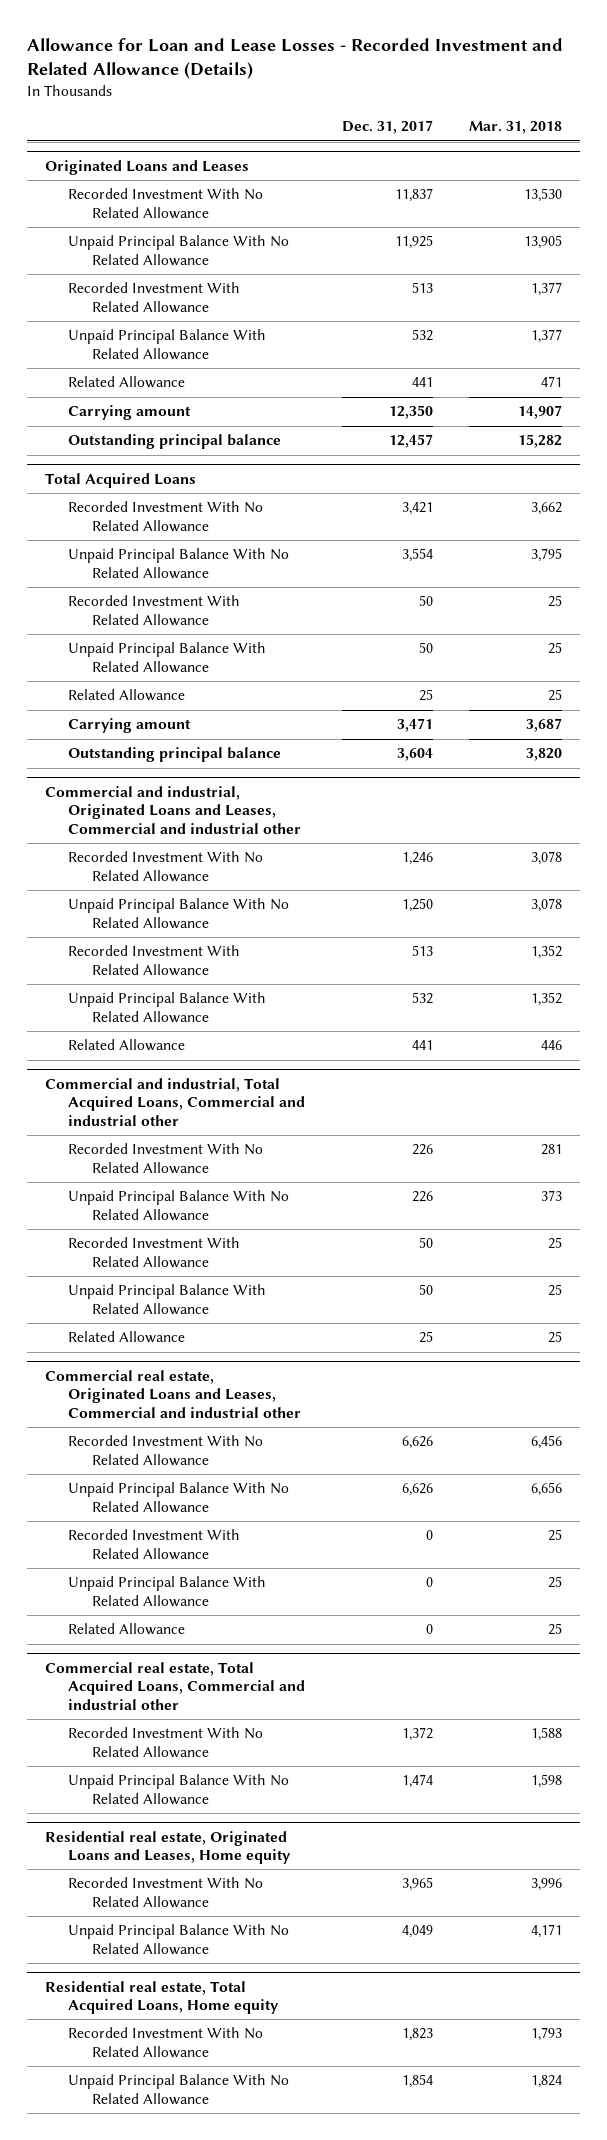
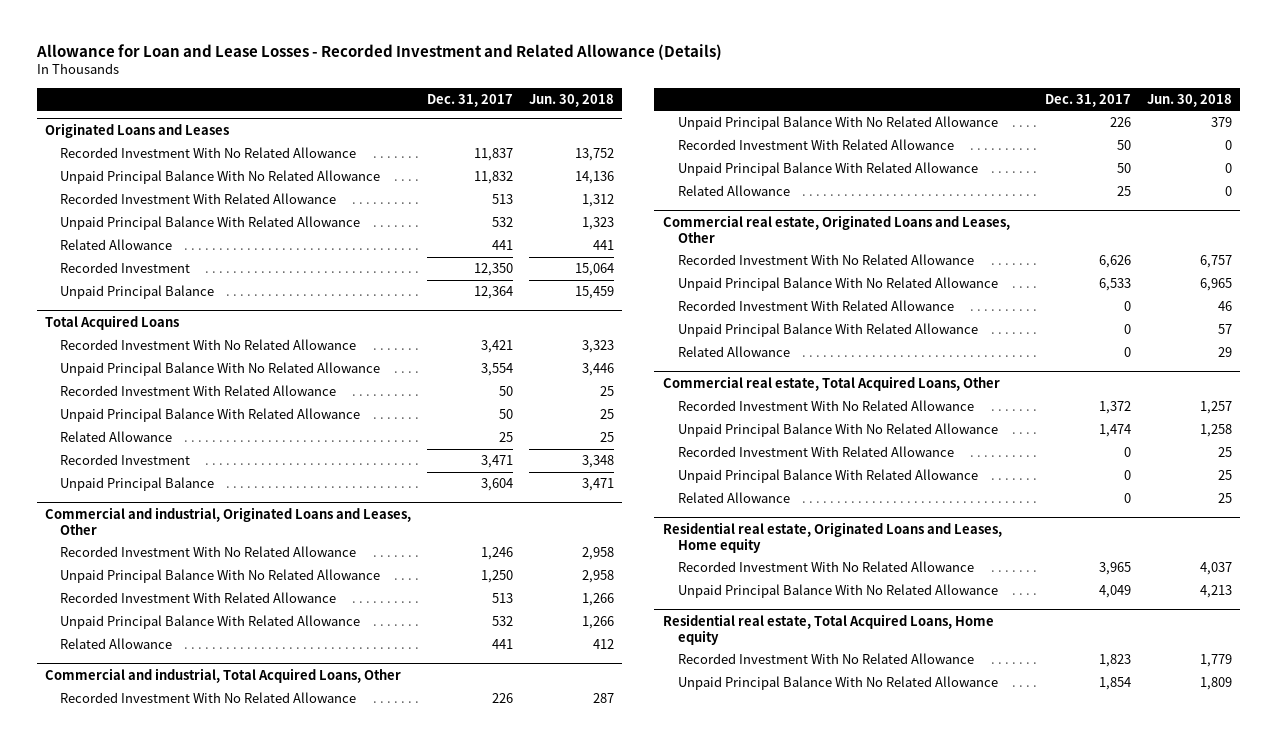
[468,121,562,135] Mar. 31, 2018 -> none
none -> [528,93,614,107] Jun. 30, 2018
[394,235,433,250] 11,925 -> [473,171,513,185] 11,832
[68,405,192,421] Carrying amount -> [60,262,191,274] Recorded Investment
[68,434,282,450] Outstanding principal balance -> [60,285,215,300] Unpaid Principal Balance
[388,434,433,449] 12,457 -> [473,286,513,300] 12,364
[68,718,192,734] Carrying amount -> [60,454,191,466] Recorded Investment
[68,747,282,763] Outstanding principal balance -> [60,477,215,492] Unpaid Principal Balance
[44,785,302,834] Commercial and industrial, Originated Loans and Leases, Commercial and industrial other -> [44,507,411,535] Commercial and industrial, Originated Loans and Leases, Other
[44,1077,306,1126] Commercial and industrial, Total Acquired Loans, Commercial and industrial other -> [44,668,401,684] Commercial and industrial, Total Acquired Loans, Other
[44,1369,302,1418] Commercial real estate, Originated Loans and Leases, Commercial and industrial other -> [662,215,1010,243] Commercial real estate, Originated Loans and Leases, Other
[401,1483,433,1497] 6,626 -> [1098,278,1131,292] 6,533
[44,1661,306,1710] Commercial real estate, Total Acquired Loans, Commercial and industrial other -> [662,376,1000,392] Commercial real estate, Total Acquired Loans, Other
none -> [678,446,955,458] Recorded Investment With Related Allowance
none -> [678,469,979,484] Unpaid Principal Balance With Related Allowance
none -> [678,492,791,504] Related Allowance

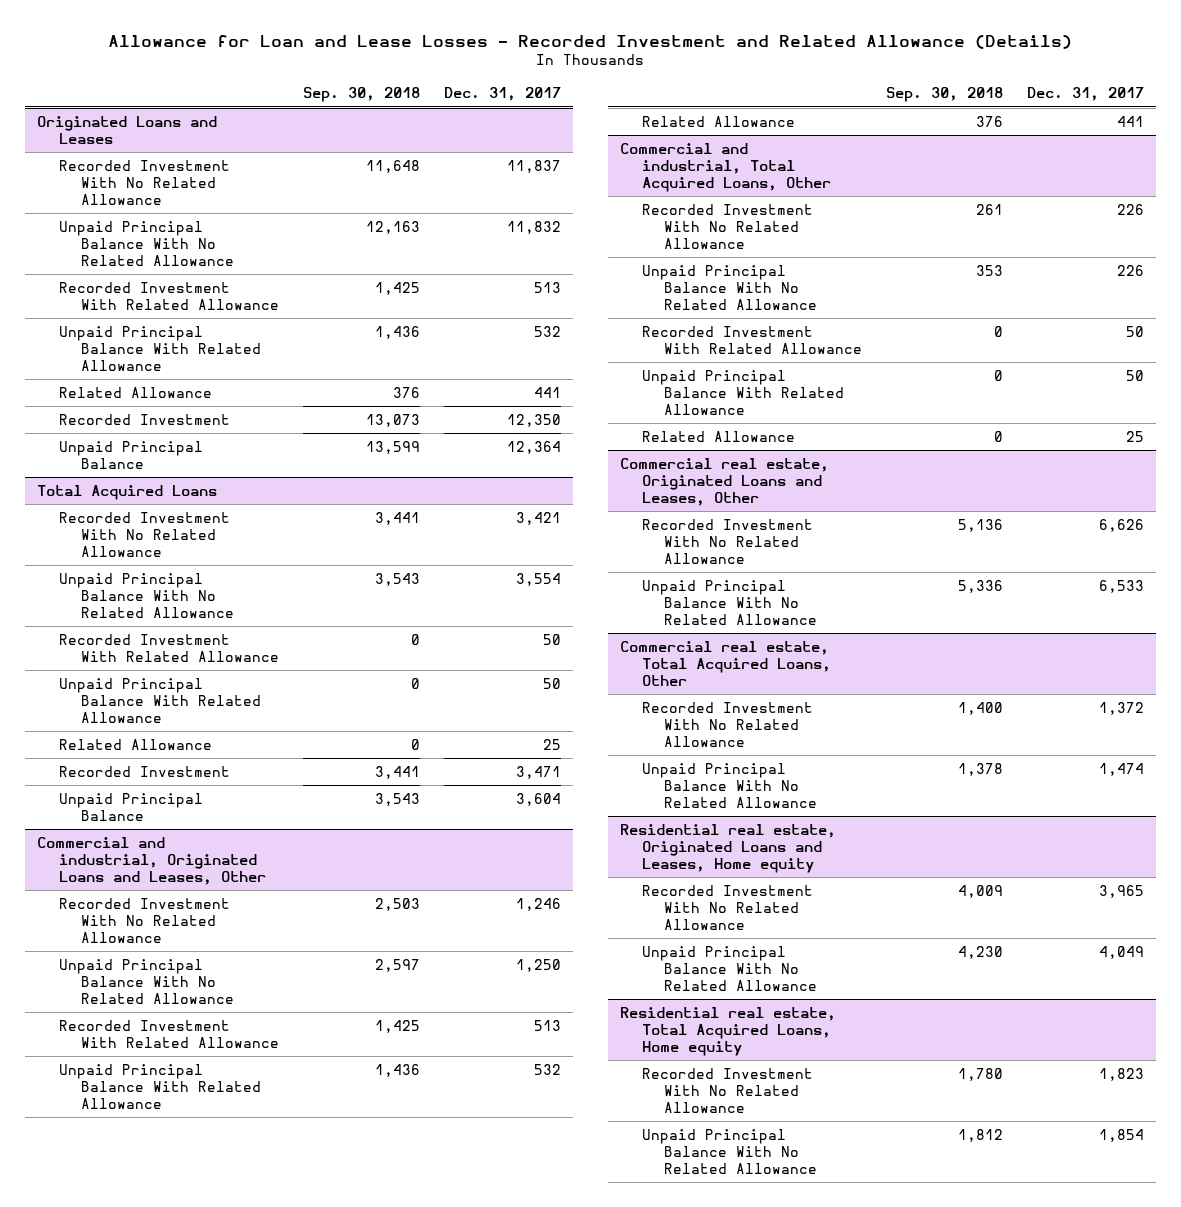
[528,93,614,107] Jun. 30, 2018 -> none
none -> [302,87,420,103] Sep. 30, 2018
[678,300,955,312] Recorded Investment With Related Allowance -> none
[678,323,979,338] Unpaid Principal Balance With Related Allowance -> none
[678,346,791,358] Related Allowance -> none
[678,446,955,458] Recorded Investment With Related Allowance -> none
[678,469,979,484] Unpaid Principal Balance With Related Allowance -> none
[678,492,791,504] Related Allowance -> none

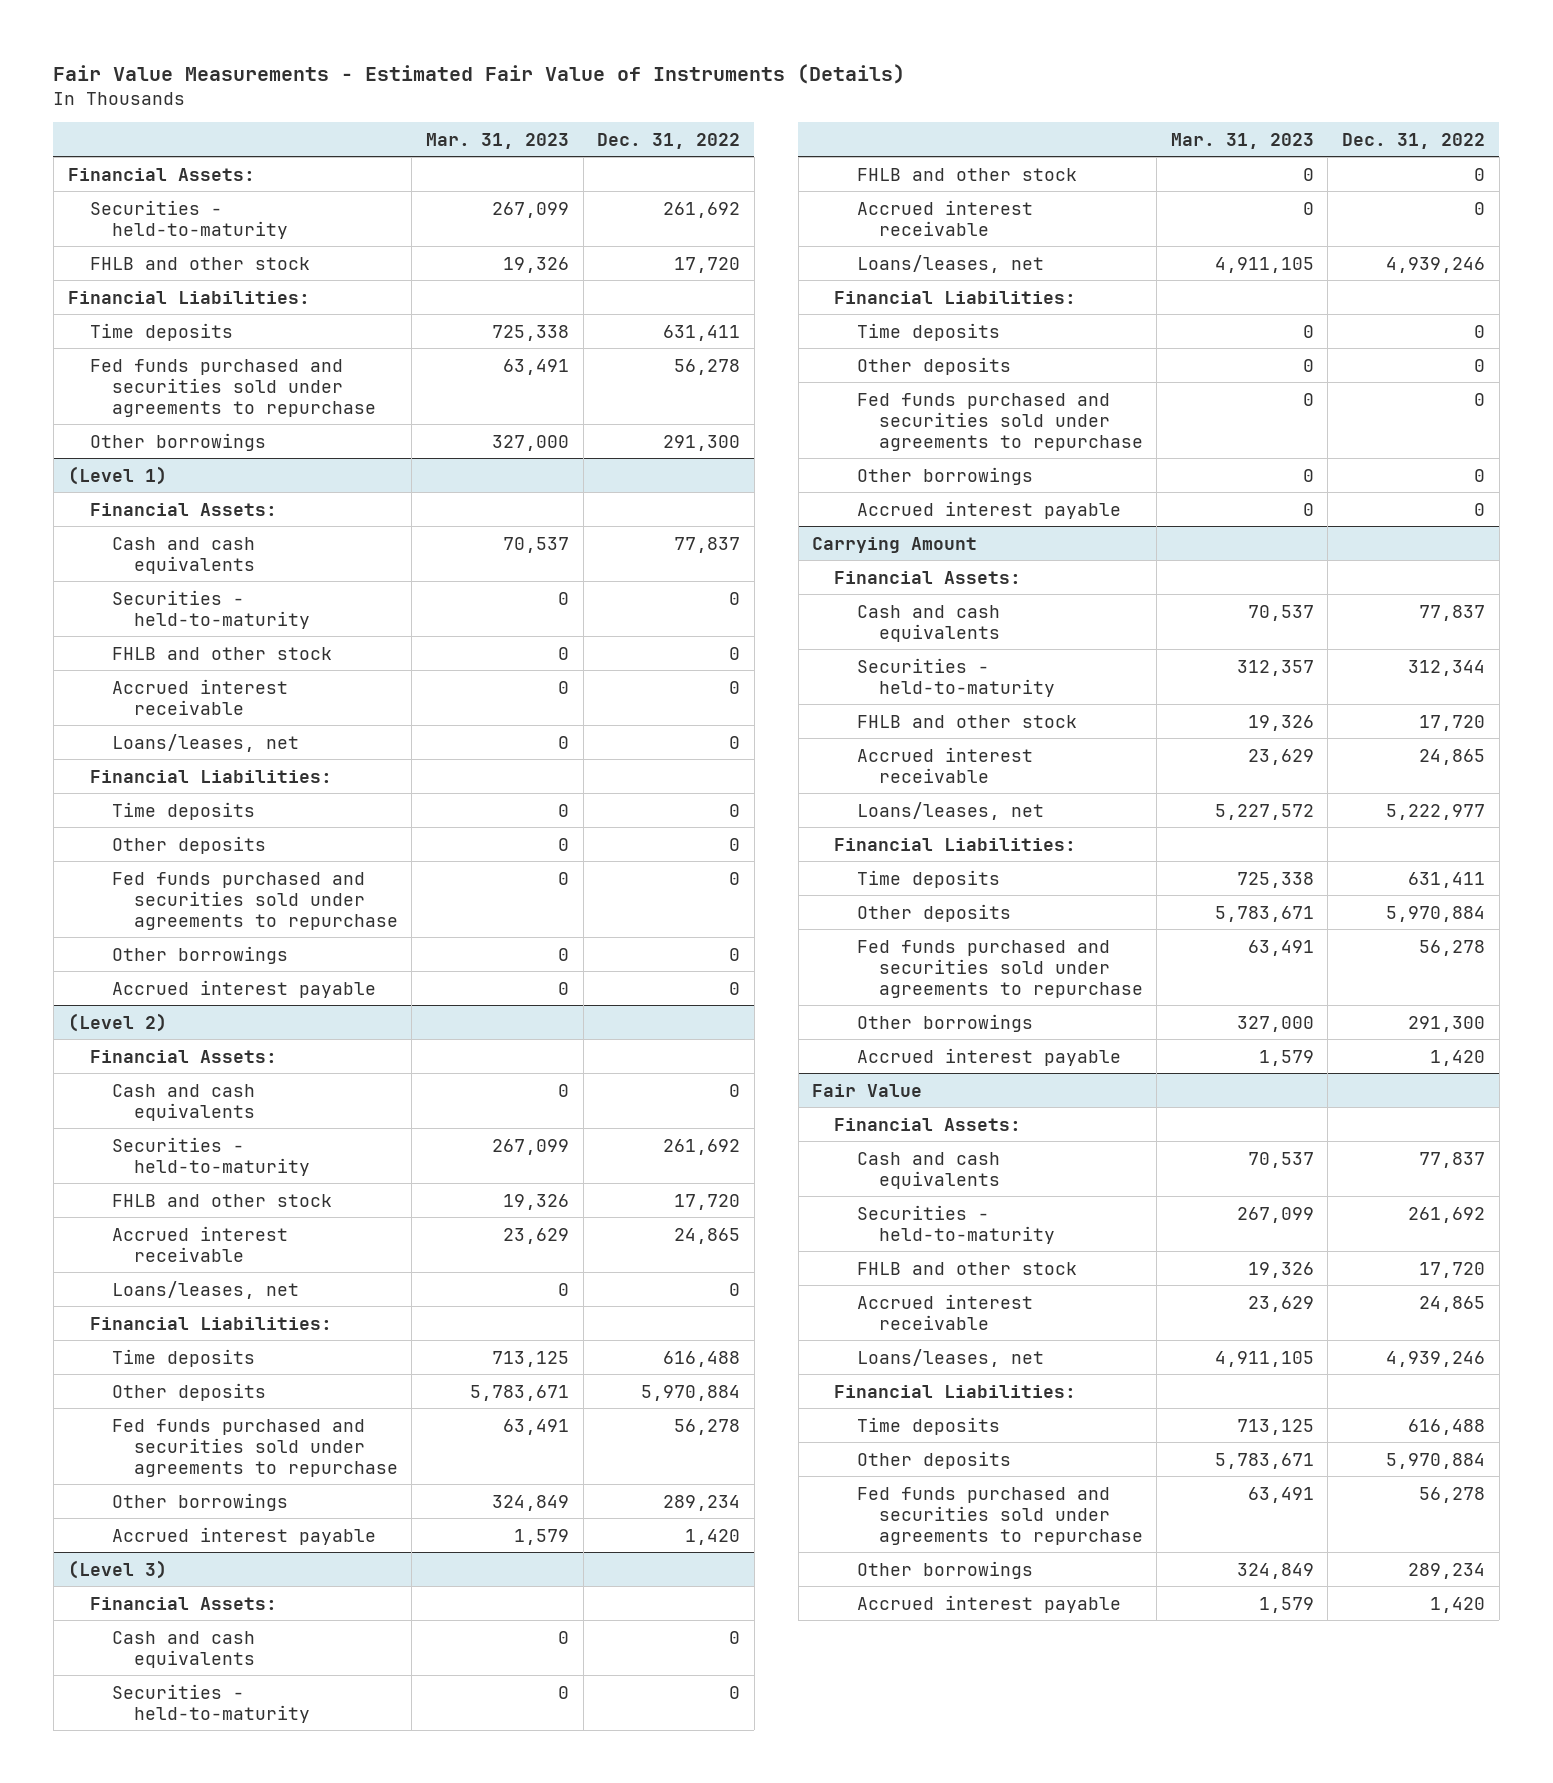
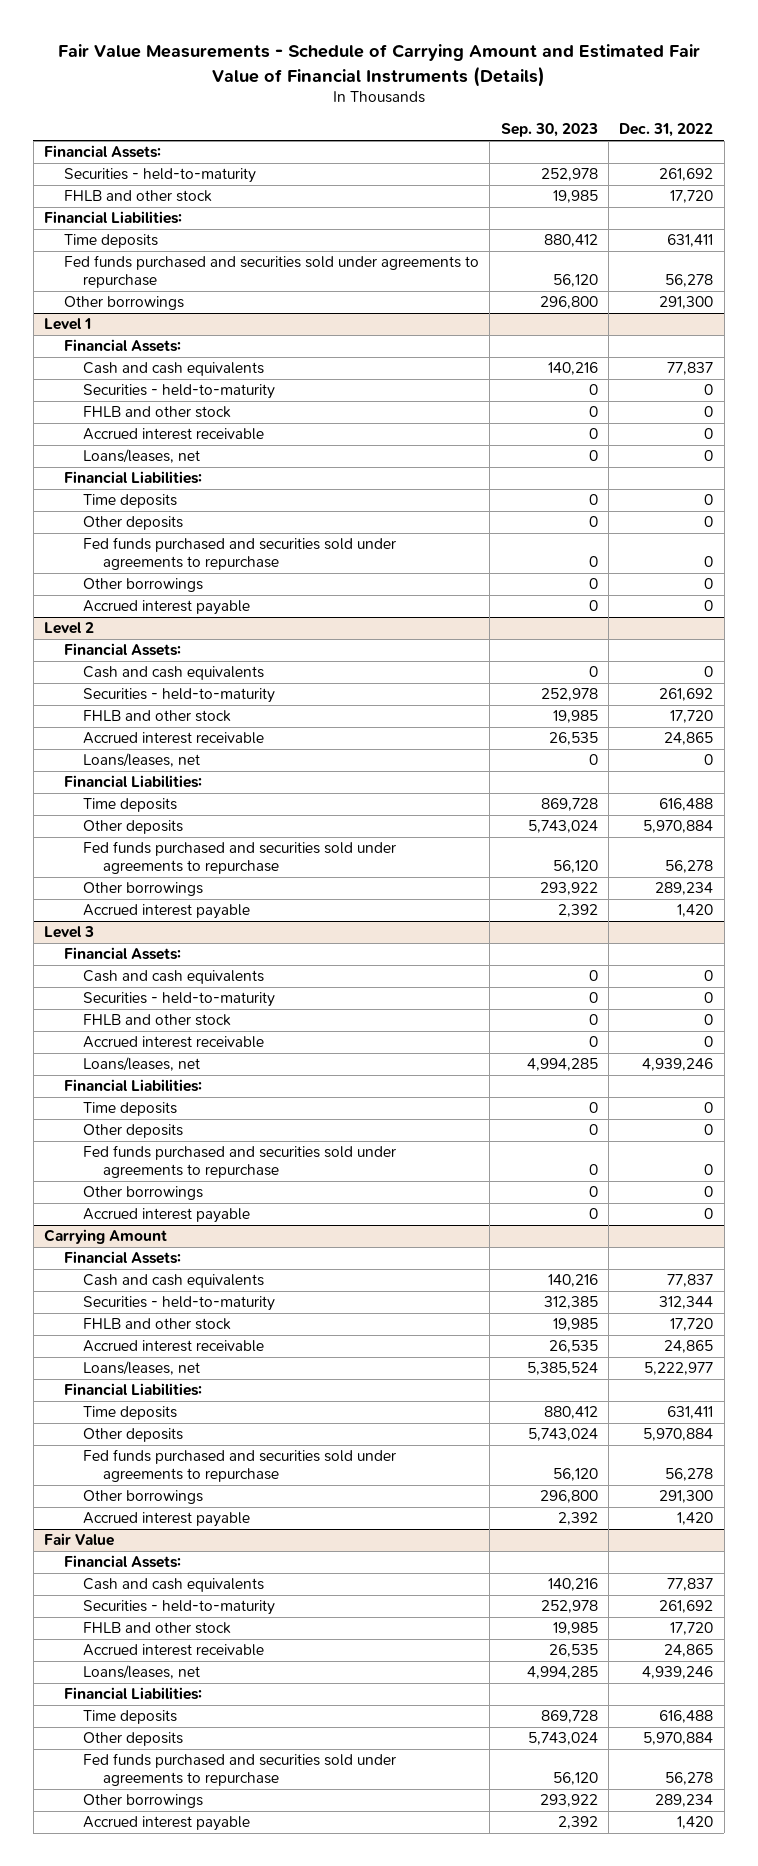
[53,63,906,84] Fair Value Measurements - Estimated Fair Value of Instruments (Details) -> [57,44,700,87] Fair Value Measurements - Schedule of Carrying Amount and Estimated Fair Value of Financial Instruments (Details)
[425,132,569,149] Mar. 31, 2023 -> none
none -> [500,123,598,138] Sep. 30, 2023
[67,465,167,485] (Level 1) -> [44,318,92,331] Level 1
[67,1012,167,1032] (Level 2) -> [44,622,95,635] Level 2
[67,1559,167,1579] (Level 3) -> [44,926,95,939] Level 3

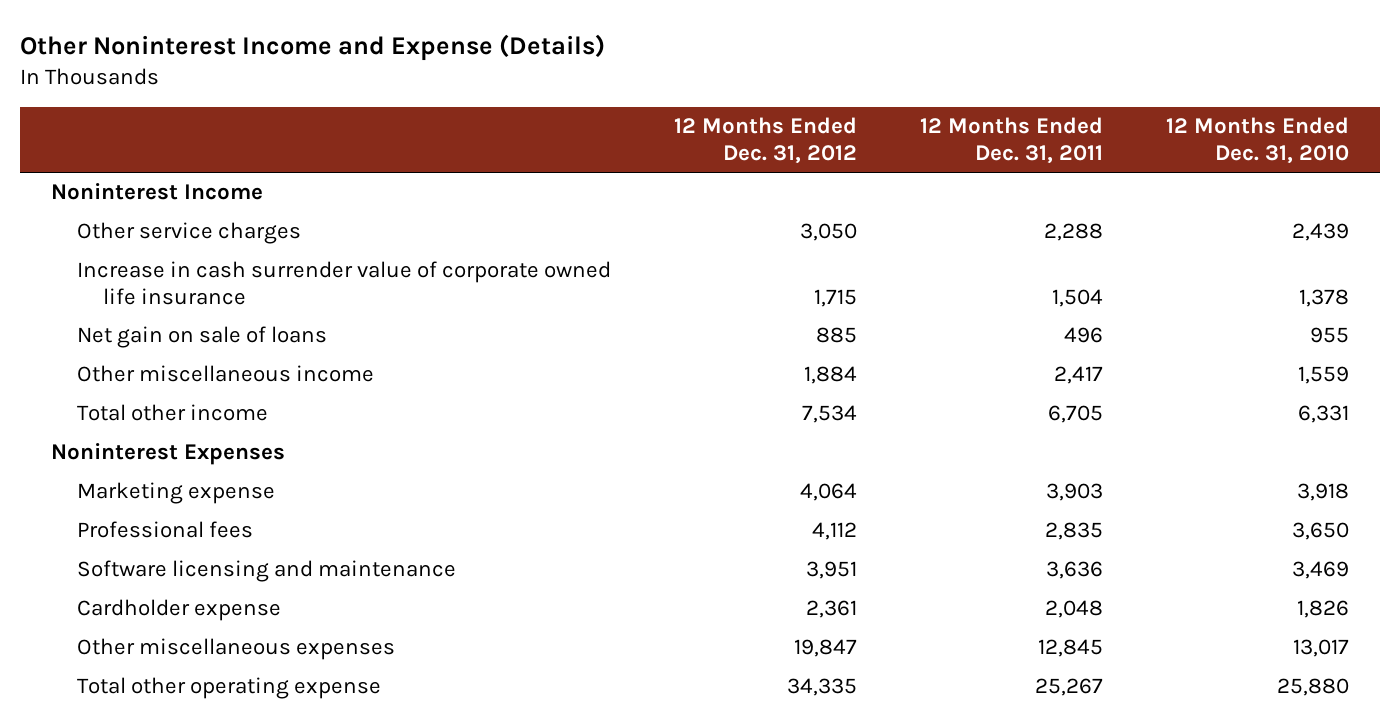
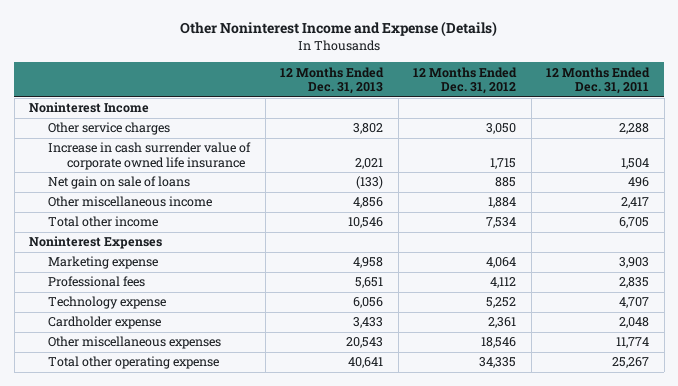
[1165,117,1349,164] 12 Months Ended Dec. 31, 2010 -> none
none -> [280,66,385,95] 12 Months Ended Dec. 31, 2013
[76,560,456,583] Software licensing and maintenance -> none
none -> [48,296,167,310] Technology expense
[793,639,857,658] 19,847 -> [481,337,517,349] 18,546
[1037,639,1103,658] 12,845 -> [616,337,650,349] 11,774

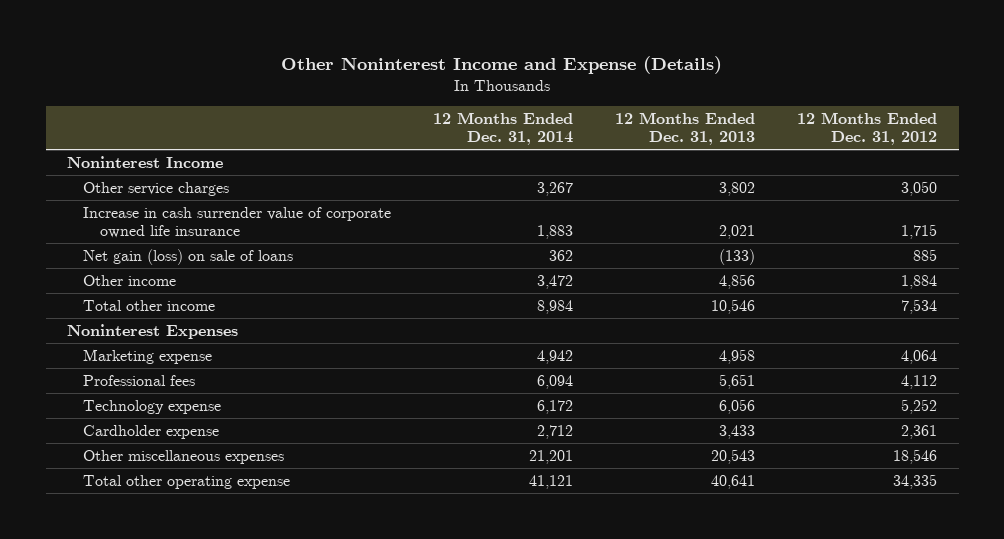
[546,66,651,95] 12 Months Ended Dec. 31, 2011 -> none
none -> [433,111,574,146] 12 Months Ended Dec. 31, 2014
[48,176,191,190] Net gain on sale of loans -> [83,248,294,265] Net gain (loss) on sale of loans
[48,196,213,208] Other miscellaneous income -> [83,274,177,286] Other income

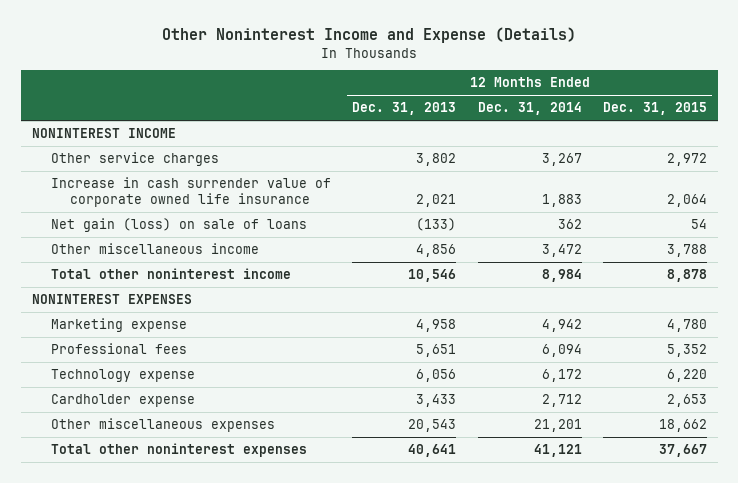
[797,111,938,146] 12 Months Ended Dec. 31, 2012 -> none
none -> [602,102,707,116] Dec. 31, 2015
[66,155,223,168] Noninterest Income -> [31,128,176,139] NONINTEREST INCOME
[83,274,177,286] Other income -> [50,243,259,255] Other miscellaneous income
[83,299,216,311] Total other income -> [50,268,291,280] Total other noninterest income
[66,323,238,339] Noninterest Expenses -> [31,294,192,305] NONINTEREST EXPENSES
[83,474,291,489] Total other operating expense -> [50,443,307,458] Total other noninterest expenses

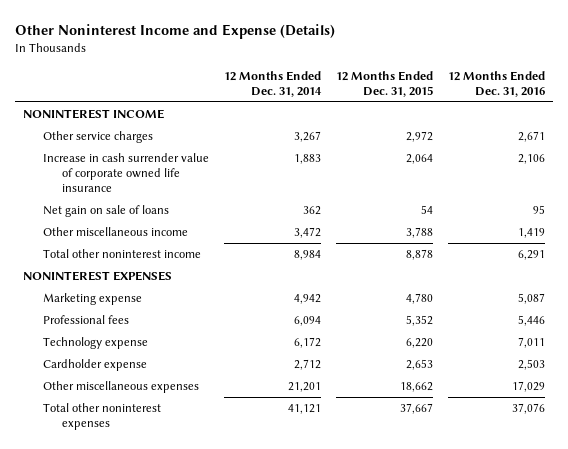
[352,102,457,116] Dec. 31, 2013 -> none
none -> [448,71,546,98] 12 Months Ended Dec. 31, 2016
[50,218,307,233] Net gain (loss) on sale of loans -> [42,205,169,218] Net gain on sale of loans

